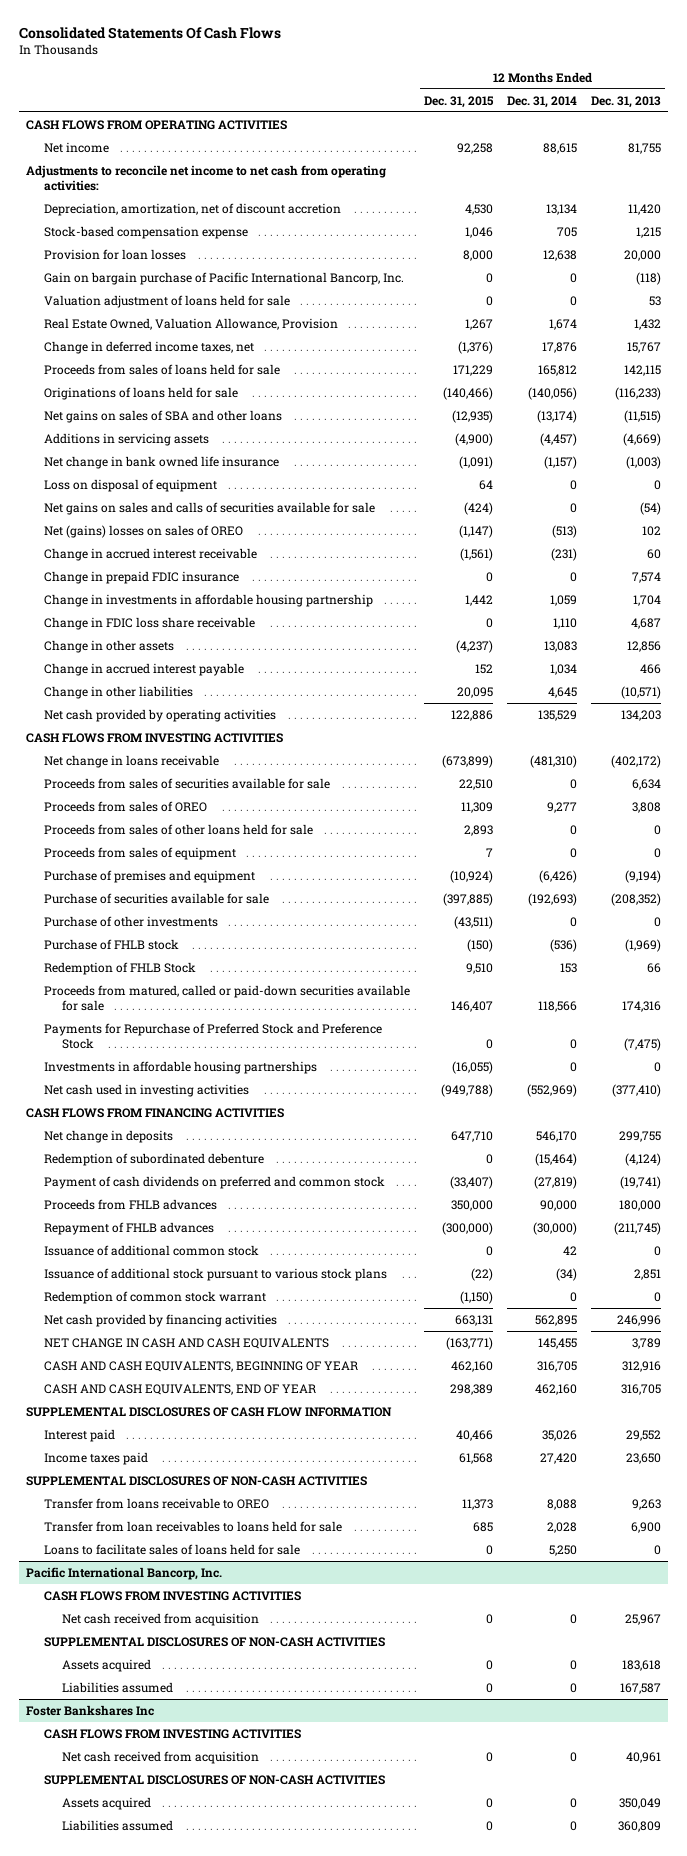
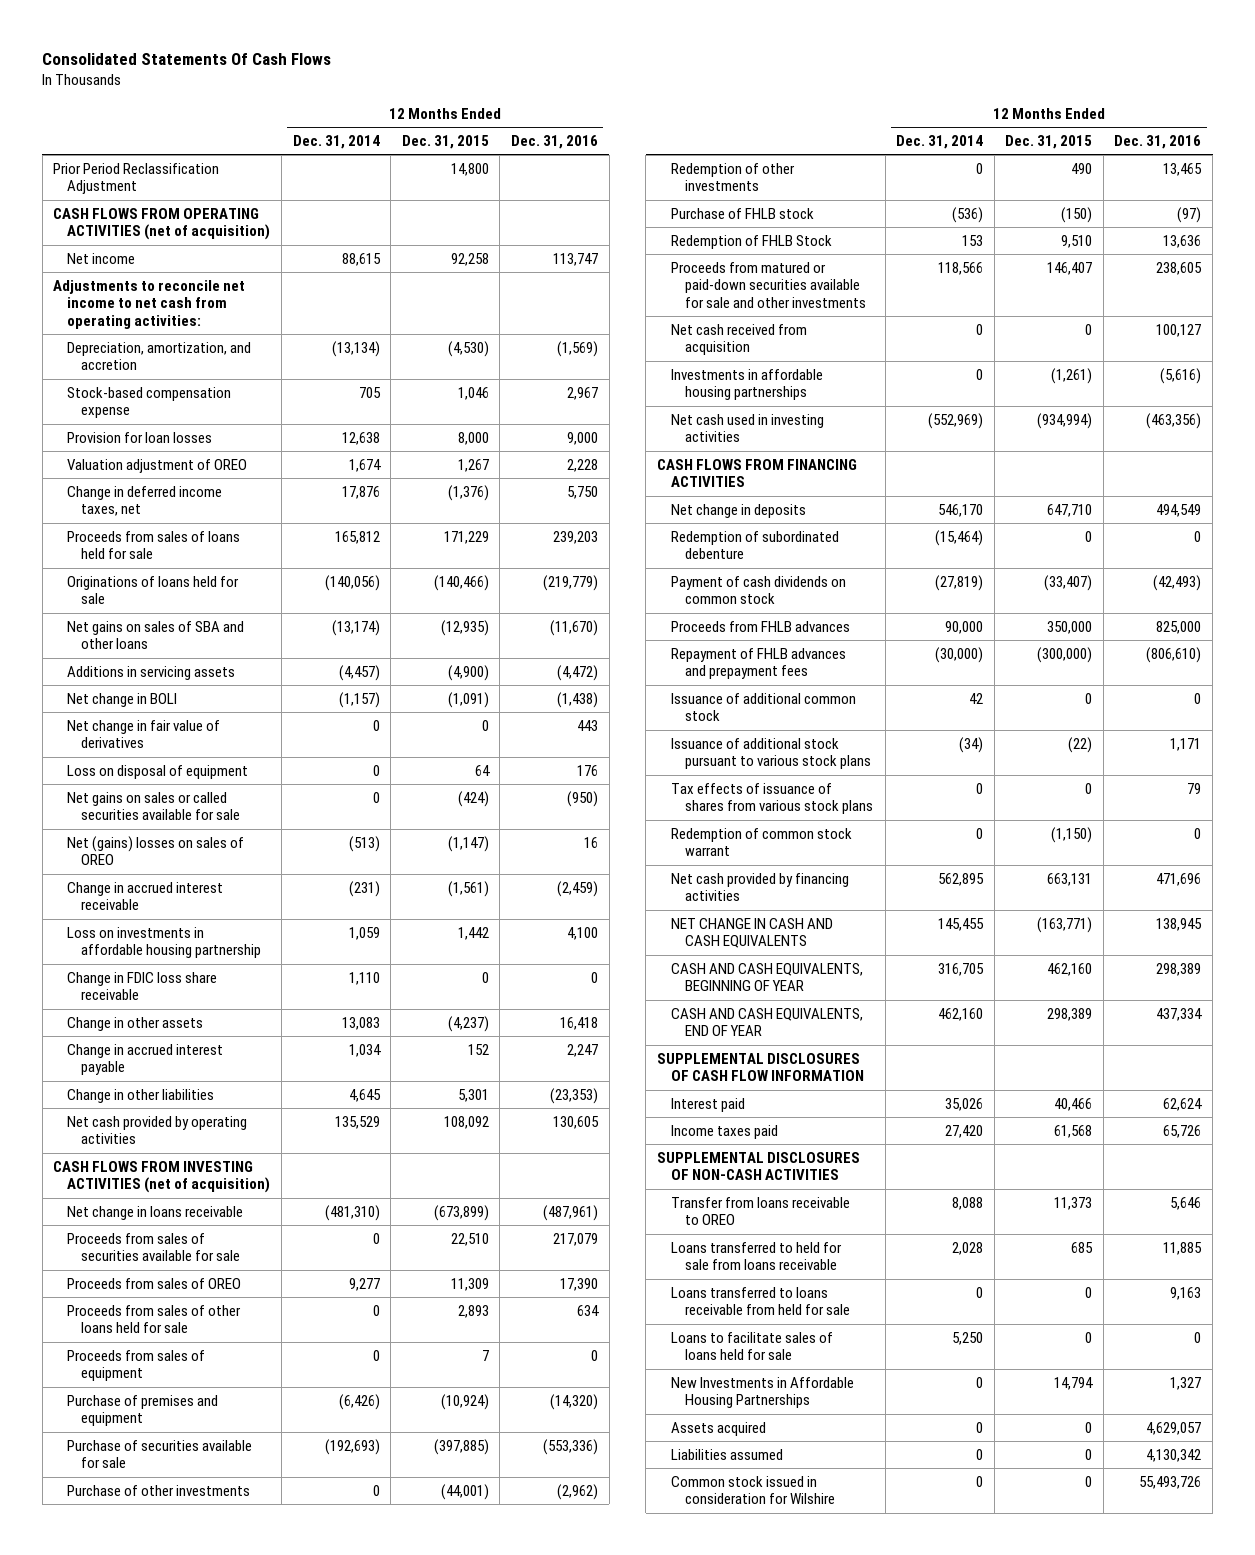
[591,95,662,108] Dec. 31, 2013 -> none
none -> [510,134,598,149] Dec. 31, 2016
none -> [53,162,220,195] Prior Period Reclassification Adjustment
[26,119,288,130] CASH FLOWS FROM OPERATING ACTIVITIES -> [53,207,271,241] CASH FLOWS FROM OPERATING ACTIVITIES (net of acquisition)
[43,202,341,216] Depreciation, amortization, net of discount accretion -> [67,341,252,371] Depreciation, amortization, and accretion
[464,203,493,215] 4,530 -> [447,340,489,357] (4,530)
[546,203,578,215] 13,134 -> [331,340,380,357] (13,134)
[43,271,404,285] Gain on bargain purchase of Pacific International Bancorp, Inc. -> none
[43,294,290,308] Valuation adjustment of loans held for sale -> none
[43,317,338,330] Real Estate Owned, Valuation Allowance, Provision -> [67,458,248,473] Valuation adjustment of OREO
[43,455,279,469] Net change in bank owned life insurance -> [67,692,178,707] Net change in BOLI
none -> [67,719,221,749] Net change in fair value of derivatives
[43,501,375,515] Net gains on sales and calls of securities available for sale -> [67,791,241,821] Net gains on sales or called securities available for sale
[43,570,239,584] Change in prepaid FDIC insurance -> none
[43,593,373,607] Change in investments in affordable housing partnership -> [67,926,262,959] Loss on investments in affordable housing partnership
[456,686,493,698] 20,095 -> [457,1088,489,1102] 5,301
[450,709,493,721] 122,886 -> [443,1115,489,1129] 108,092
[26,732,284,743] CASH FLOWS FROM INVESTING ACTIVITIES -> [53,1160,271,1194] CASH FLOWS FROM INVESTING ACTIVITIES (net of acquisition)
[453,915,493,929] (43,511) -> [440,1483,489,1500] (44,001)
none -> [670,162,795,192] Redemption of other investments
[43,1022,382,1049] Payments for Repurchase of Preferred Stock and Preference Stock -> none
[43,984,410,1011] Proceeds from matured, called or paid-down securities available for sale -> [670,261,866,308] Proceeds from matured or paid-down securities available for sale and other investments
none -> [670,323,807,356] Net cash received from acquisition
[451,1060,493,1074] (16,055) -> [1051,367,1093,384] (1,261)
[440,1083,493,1097] (949,788) -> [1037,412,1093,429] (934,994)
[43,1175,385,1189] Payment of cash dividends on preferred and common stock -> [670,575,846,605] Payment of cash dividends on common stock
[43,1221,214,1235] Repayment of FHLB advances -> [670,647,846,680] Repayment of FHLB advances and prepayment fees
none -> [670,782,873,815] Tax effects of issuance of shares from various stock plans
[43,1520,342,1532] Transfer from loan receivables to loans held for sale -> [670,1241,842,1271] Loans transferred to held for sale from loans receivable
none -> [670,1286,850,1316] Loans transferred to loans receivable from held for sale
[26,1566,223,1580] Pacific International Bancorp, Inc. -> none
[43,1590,301,1601] CASH FLOWS FROM INVESTING ACTIVITIES -> none
[61,1612,259,1626] Net cash received from acquisition -> none
[43,1636,385,1647] SUPPLEMENTAL DISCLOSURES OF NON-CASH ACTIVITIES -> none
[61,1658,151,1672] Assets acquired -> none
[61,1681,173,1693] Liabilities assumed -> none
[26,1704,155,1716] Foster Bankshares Inc -> none
[43,1728,301,1739] CASH FLOWS FROM INVESTING ACTIVITIES -> none
[61,1750,259,1764] Net cash received from acquisition -> none
[43,1774,385,1785] SUPPLEMENTAL DISCLOSURES OF NON-CASH ACTIVITIES -> none
none -> [670,1376,854,1409] New Investments in Affordable Housing Partnerships
none -> [670,1475,835,1505] Common stock issued in consideration for Wilshire

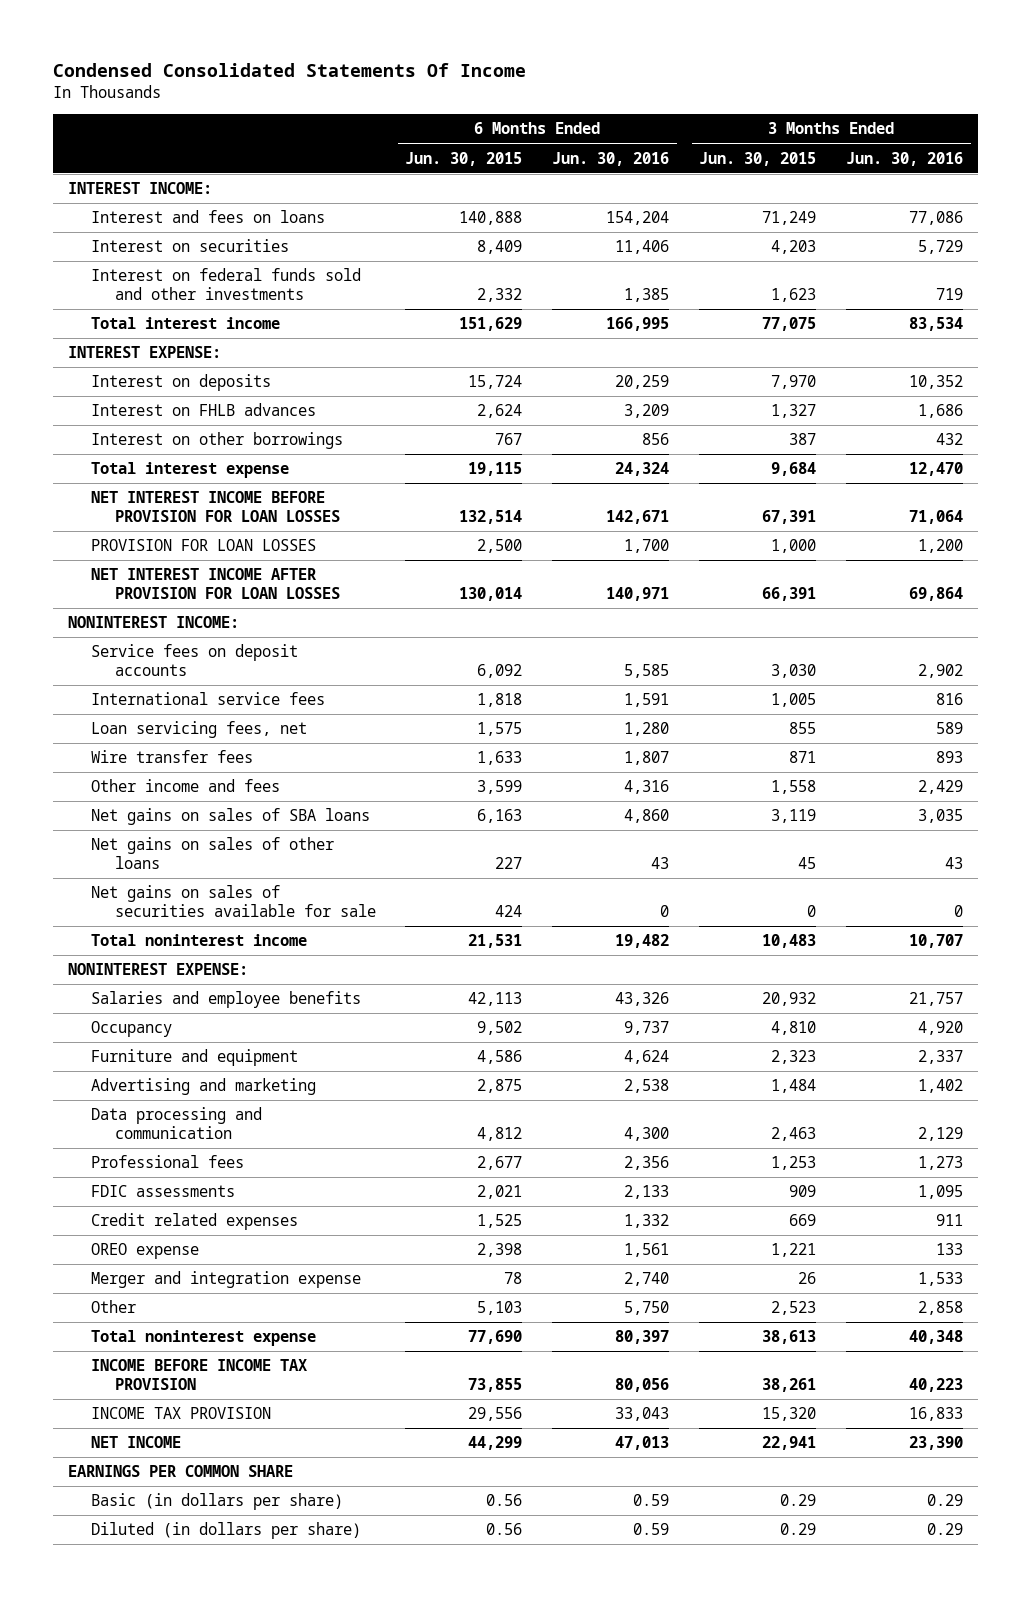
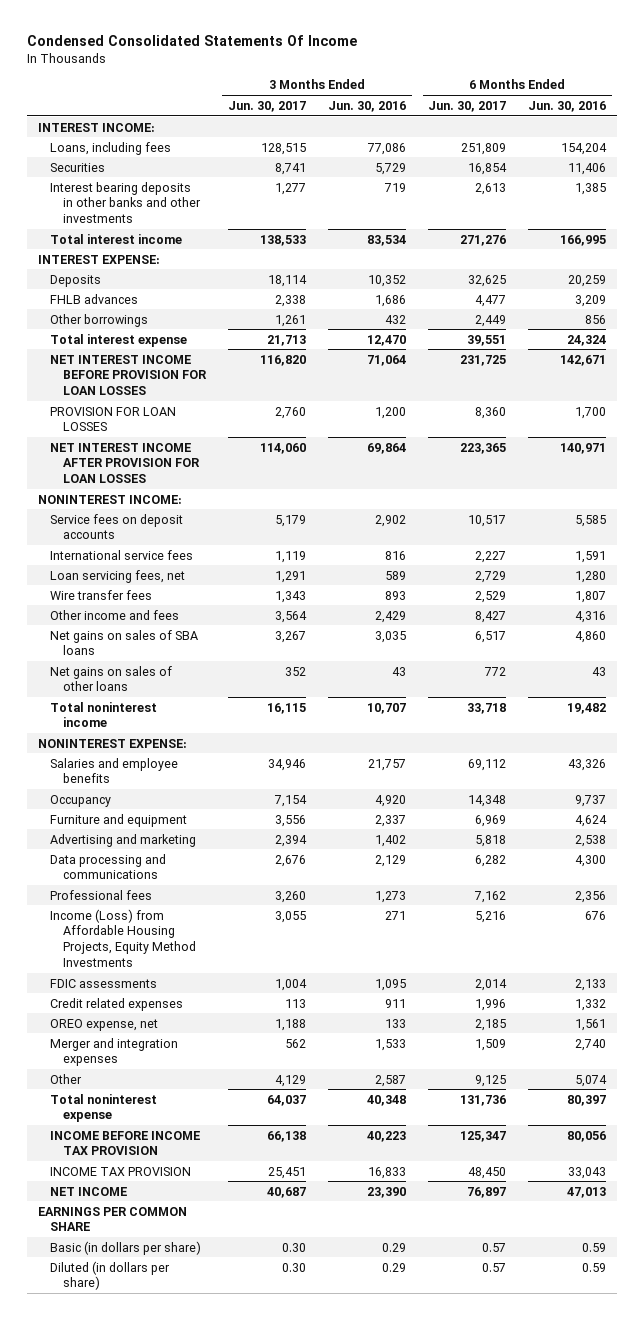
[405,151,523,166] Jun. 30, 2015 -> none
[699,151,817,166] Jun. 30, 2015 -> none
none -> [227,100,306,112] Jun. 30, 2017
none -> [428,100,507,112] Jun. 30, 2017
[91,210,326,224] Interest and fees on loans -> [50,141,172,155] Loans, including fees
[91,239,290,253] Interest on securities -> [50,162,106,172] Securities
[91,268,362,300] Interest on federal funds sold and other investments -> [50,181,201,224] Interest bearing deposits in other banks and other investments
[91,374,272,392] Interest on deposits -> [50,274,102,287] Deposits
[91,403,317,417] Interest on FHLB advances -> [50,293,139,304] FHLB advances
[91,432,344,450] Interest on other borrowings -> [50,313,149,327] Other borrowings
[91,885,376,917] Net gains on sales of securities available for sale -> none
[91,1107,263,1139] Data processing and communication -> [50,853,167,880] Data processing and communications
none -> [50,908,196,968] Income (Loss) from Affordable Housing Projects, Equity Method Investments
[91,1243,200,1260] OREO expense -> [50,1018,159,1031] OREO expense, net
[91,1271,362,1289] Merger and integration expense -> [50,1037,179,1067] Merger and integration expenses
[624,1301,670,1316] 5,750 -> [575,1074,608,1087] 5,074
[918,1301,964,1316] 2,858 -> [375,1074,407,1087] 2,587

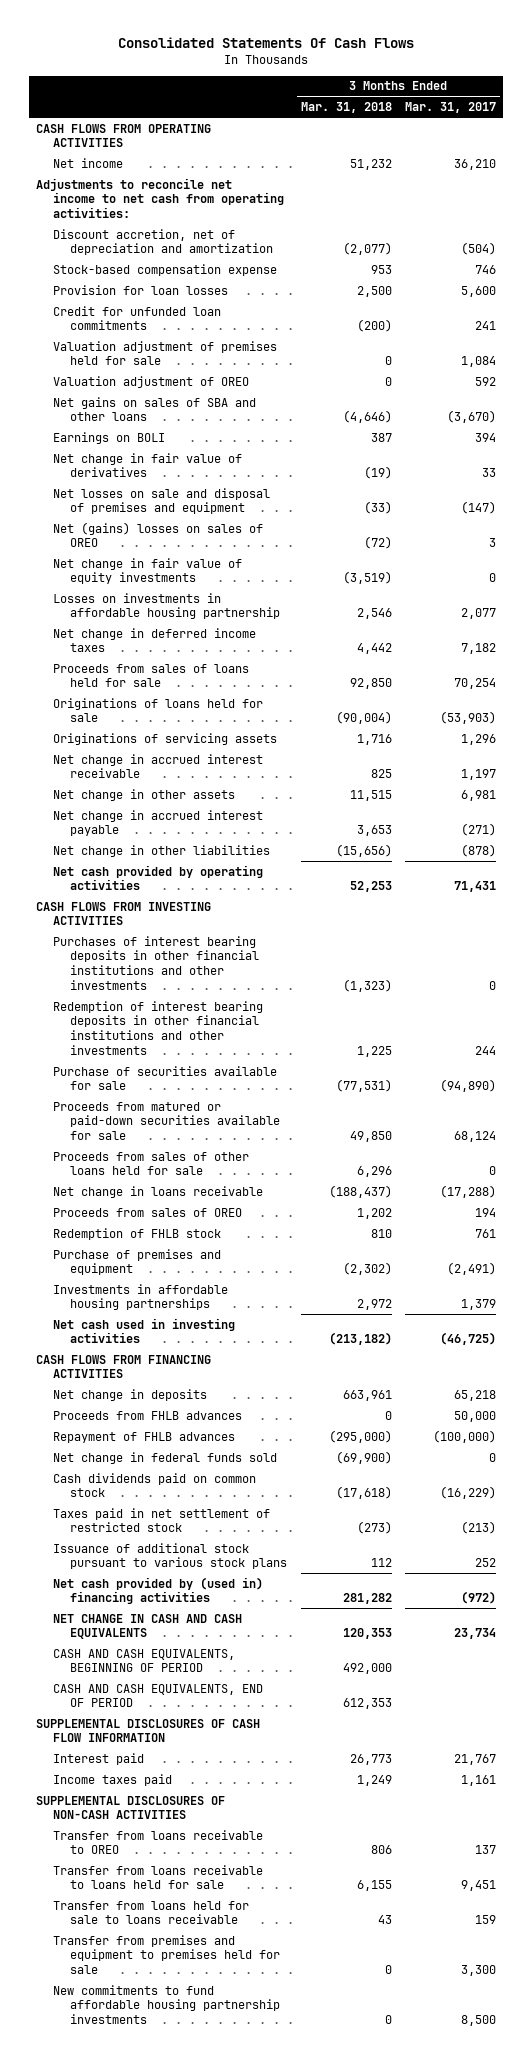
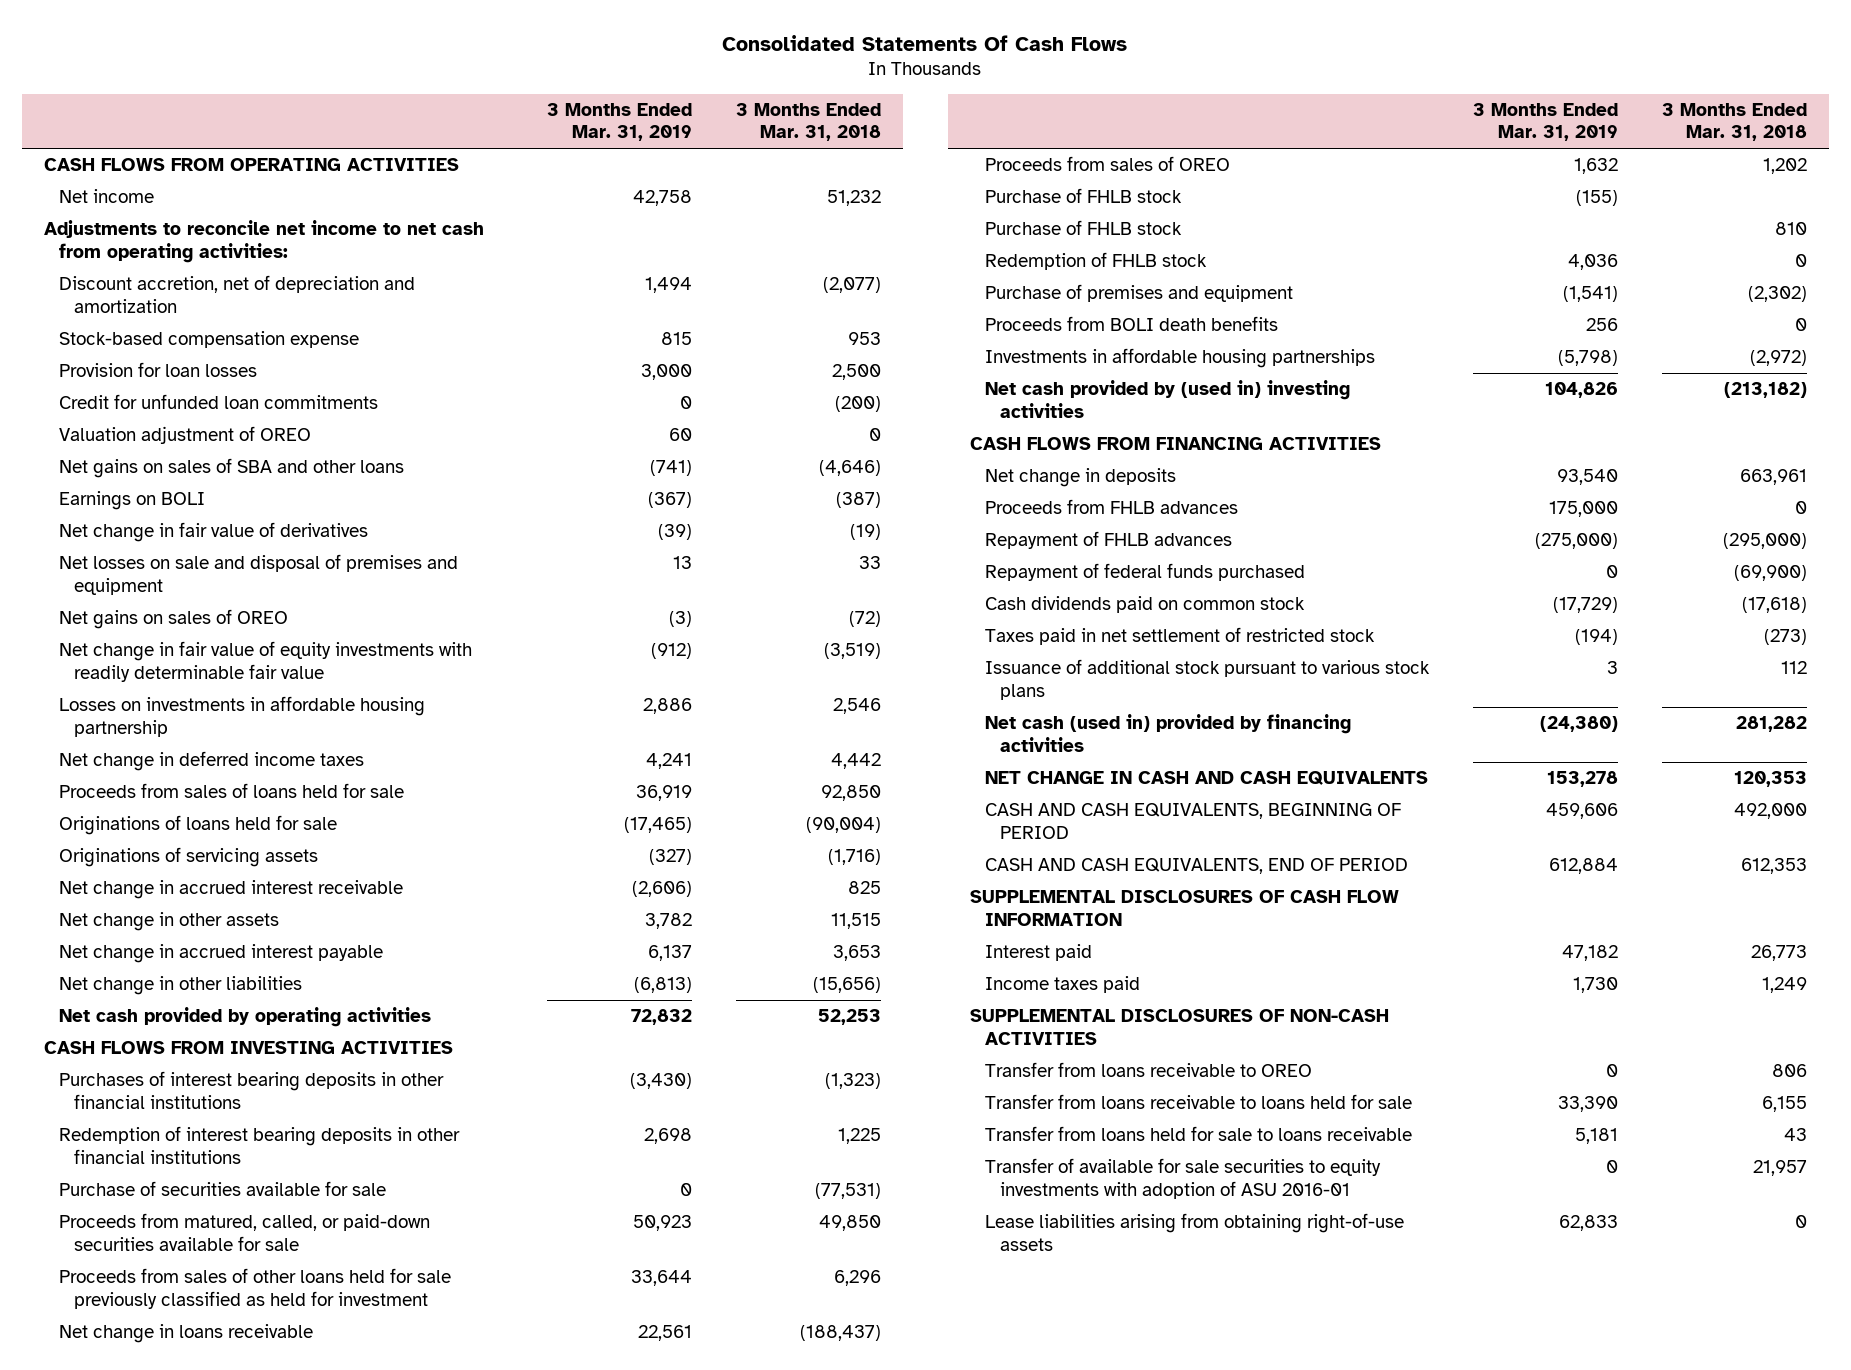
[405,102,497,114] Mar. 31, 2017 -> none
none -> [546,103,692,142] 3 Months Ended Mar. 31, 2019
[52,340,277,366] Valuation adjustment of premises held for sale -> none
[370,432,392,442] 387 -> [835,492,881,509] (387)
[363,501,392,515] (33) -> [858,556,881,570] 33
[52,521,263,548] Net (gains) losses on sales of OREO -> [58,609,288,630] Net gains on sales of OREO
[52,557,242,585] Net change in fair value of equity investments -> [58,641,472,682] Net change in fair value of equity investments with readily determinable fair value
[356,733,392,745] 1,716 -> [827,849,881,866] (1,716)
[52,935,259,990] Purchases of interest bearing deposits in other financial institutions and other investments -> [58,1071,444,1109] Purchases of interest bearing deposits in other financial institutions
[52,1000,263,1055] Redemption of interest bearing deposits in other financial institutions and other investments -> [58,1126,460,1164] Redemption of interest bearing deposits in other financial institutions
[52,1101,280,1141] Proceeds from matured or paid-down securities available for sale -> [58,1213,430,1251] Proceeds from matured, called, or paid-down securities available for sale
[52,1151,249,1176] Proceeds from sales of other loans held for sale -> [58,1268,451,1309] Proceeds from sales of other loans held for sale previously classified as held for investment
none -> [984,188,1182,204] Purchase of FHLB stock
none -> [984,220,1182,236] Purchase of FHLB stock
[370,1228,392,1238] 810 -> [1794,254,1807,268] 0
none -> [984,316,1278,332] Proceeds from BOLI death benefits
[356,1299,392,1311] 2,972 -> [1749,350,1807,367] (2,972)
[52,1317,235,1344] Net cash used in investing activities -> [984,380,1350,418] Net cash provided by (used in) investing activities
[52,1451,277,1464] Net change in federal funds sold -> [984,563,1305,582] Repayment of federal funds purchased
[52,1576,263,1605] Net cash provided by (used in) financing activities -> [984,714,1351,752] Net cash (used in) provided by financing activities
[52,1934,280,1975] Transfer from premises and equipment to premises held for sale -> none
[52,1984,280,2025] New commitments to fund affordable housing partnership investments -> none
none -> [984,1158,1381,1199] Transfer of available for sale securities to equity investments with adoption of ASU 2016-01
none -> [984,1213,1404,1251] Lease liabilities arising from obtaining right-of-use assets

